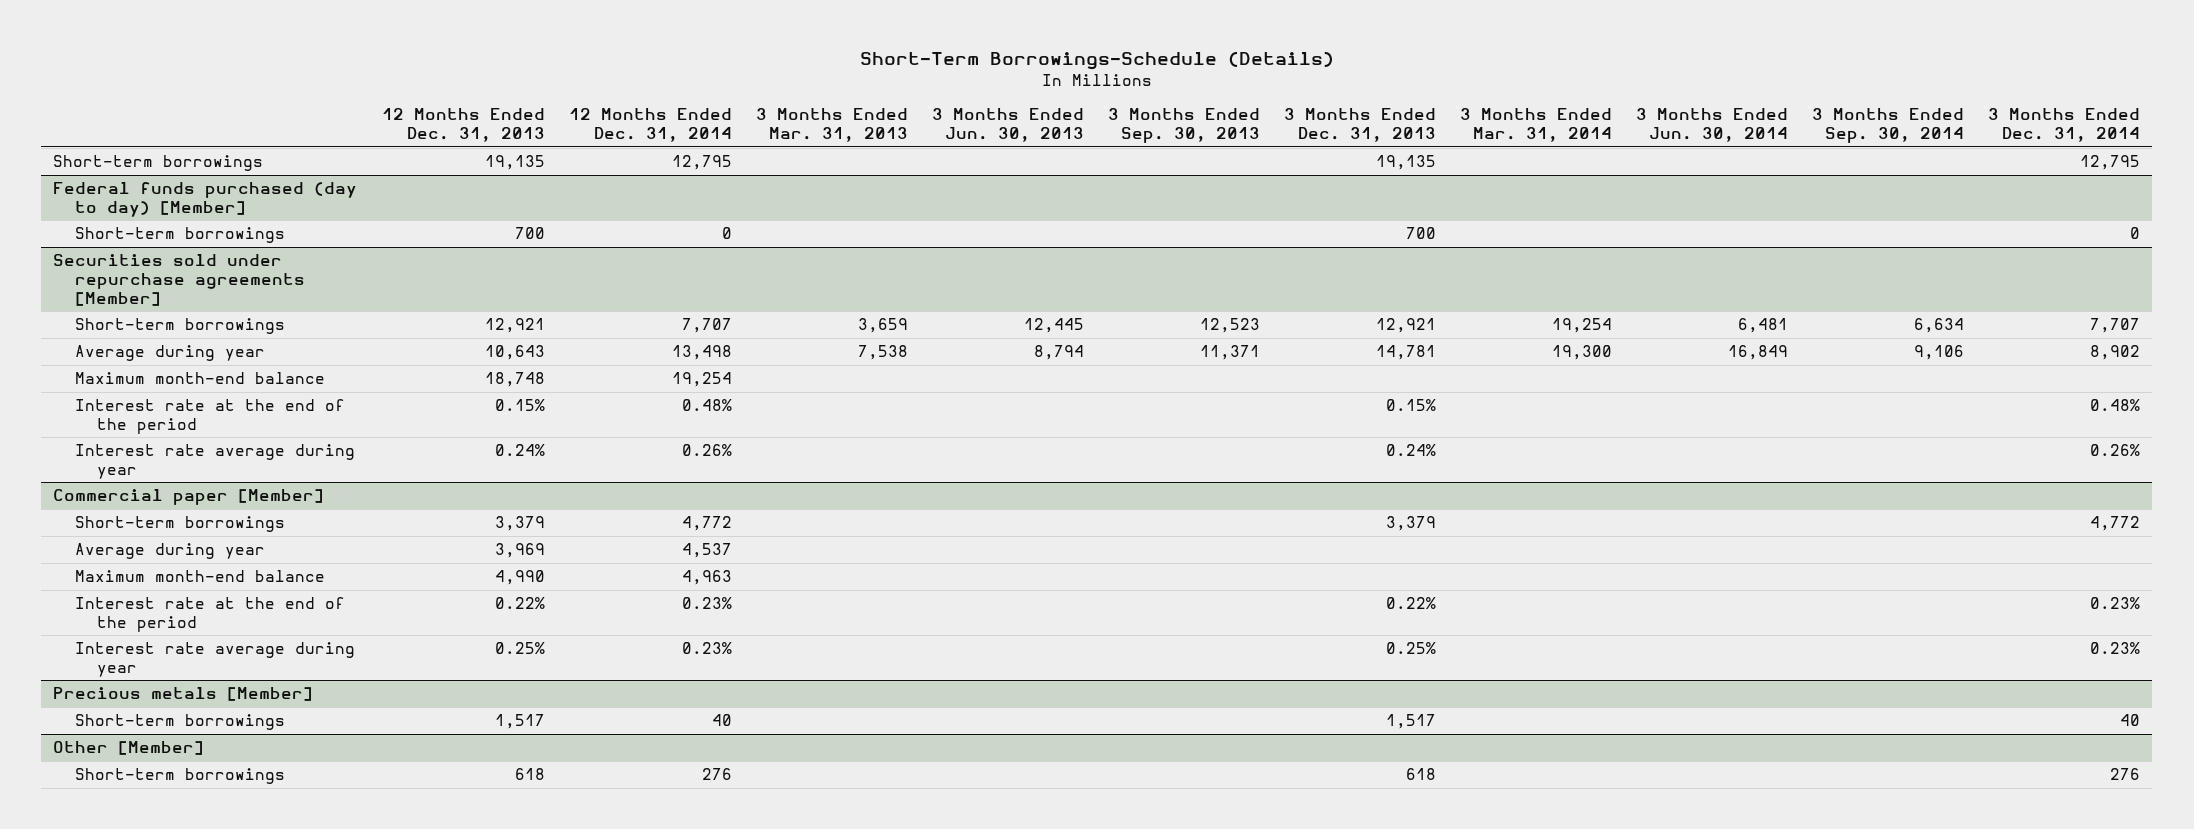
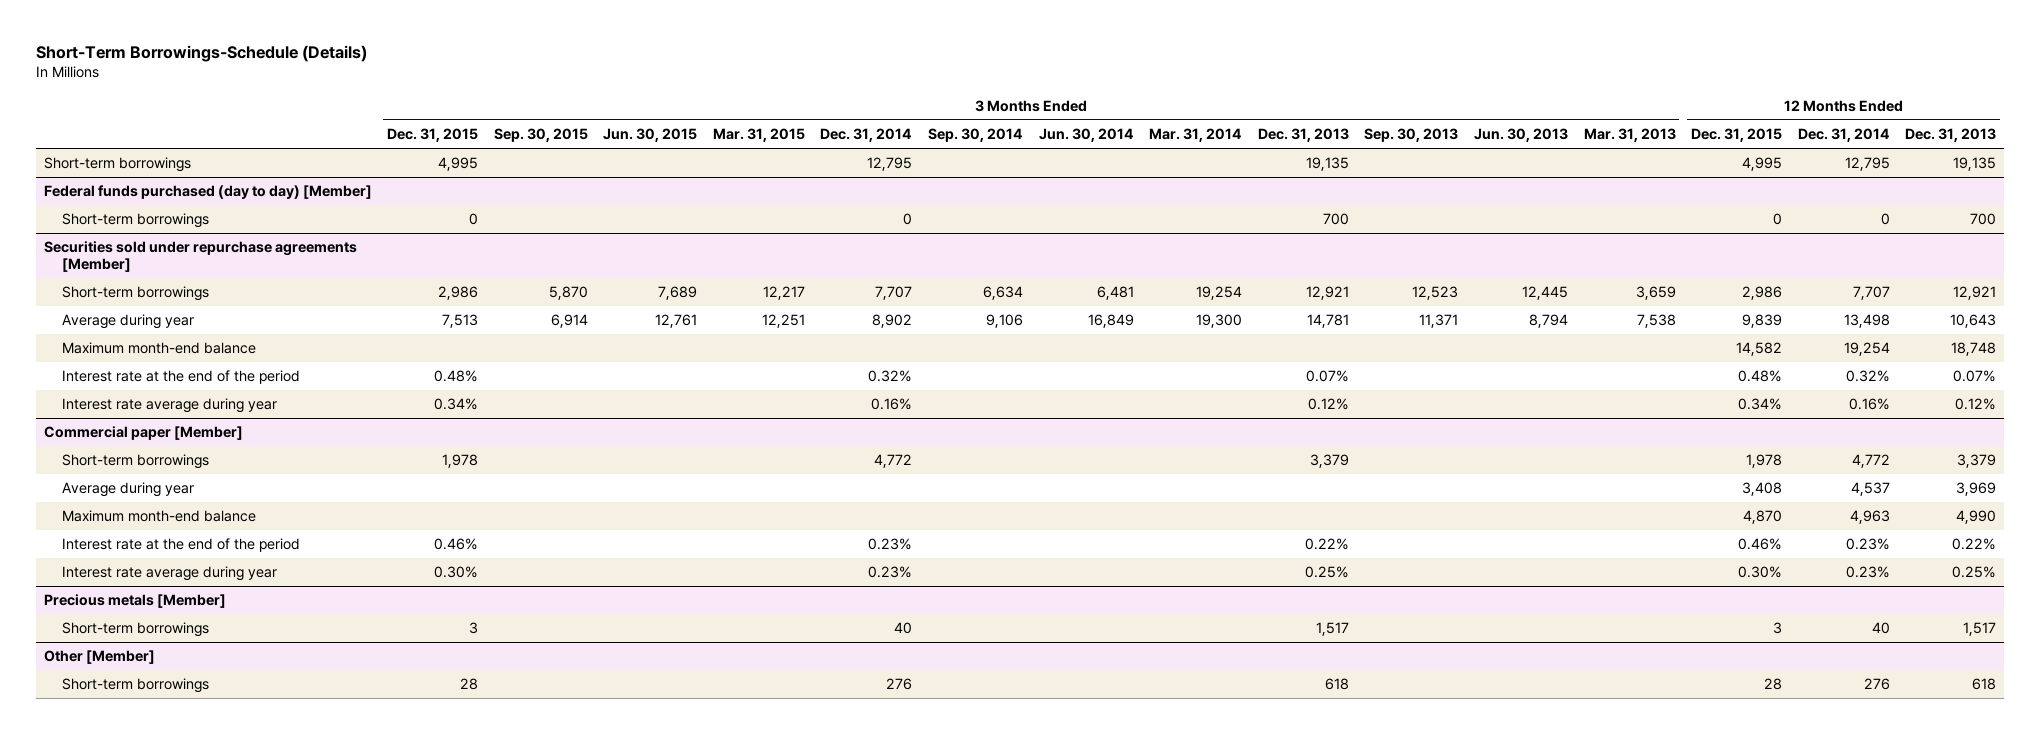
none -> [387,128,479,143] Dec. 31, 2015
none -> [493,128,588,143] Sep. 30, 2015
none -> [603,128,698,143] Jun. 30, 2015
none -> [712,128,805,143] Mar. 31, 2015
none -> [1691,128,1783,143] Dec. 31, 2015
[494,399,545,412] 0.15% -> [1953,370,1997,383] 0.07%
[681,399,732,412] 0.48% -> [1845,370,1890,383] 0.32%
[1385,399,1436,412] 0.15% -> [1305,370,1349,383] 0.07%
[2090,399,2141,412] 0.48% -> [868,370,913,383] 0.32%
[494,444,545,457] 0.24% -> [1955,398,1997,411] 0.12%
[681,444,732,457] 0.26% -> [1848,398,1890,411] 0.16%
[1385,444,1436,457] 0.24% -> [1307,398,1349,411] 0.12%
[2090,444,2141,457] 0.26% -> [871,398,913,411] 0.16%

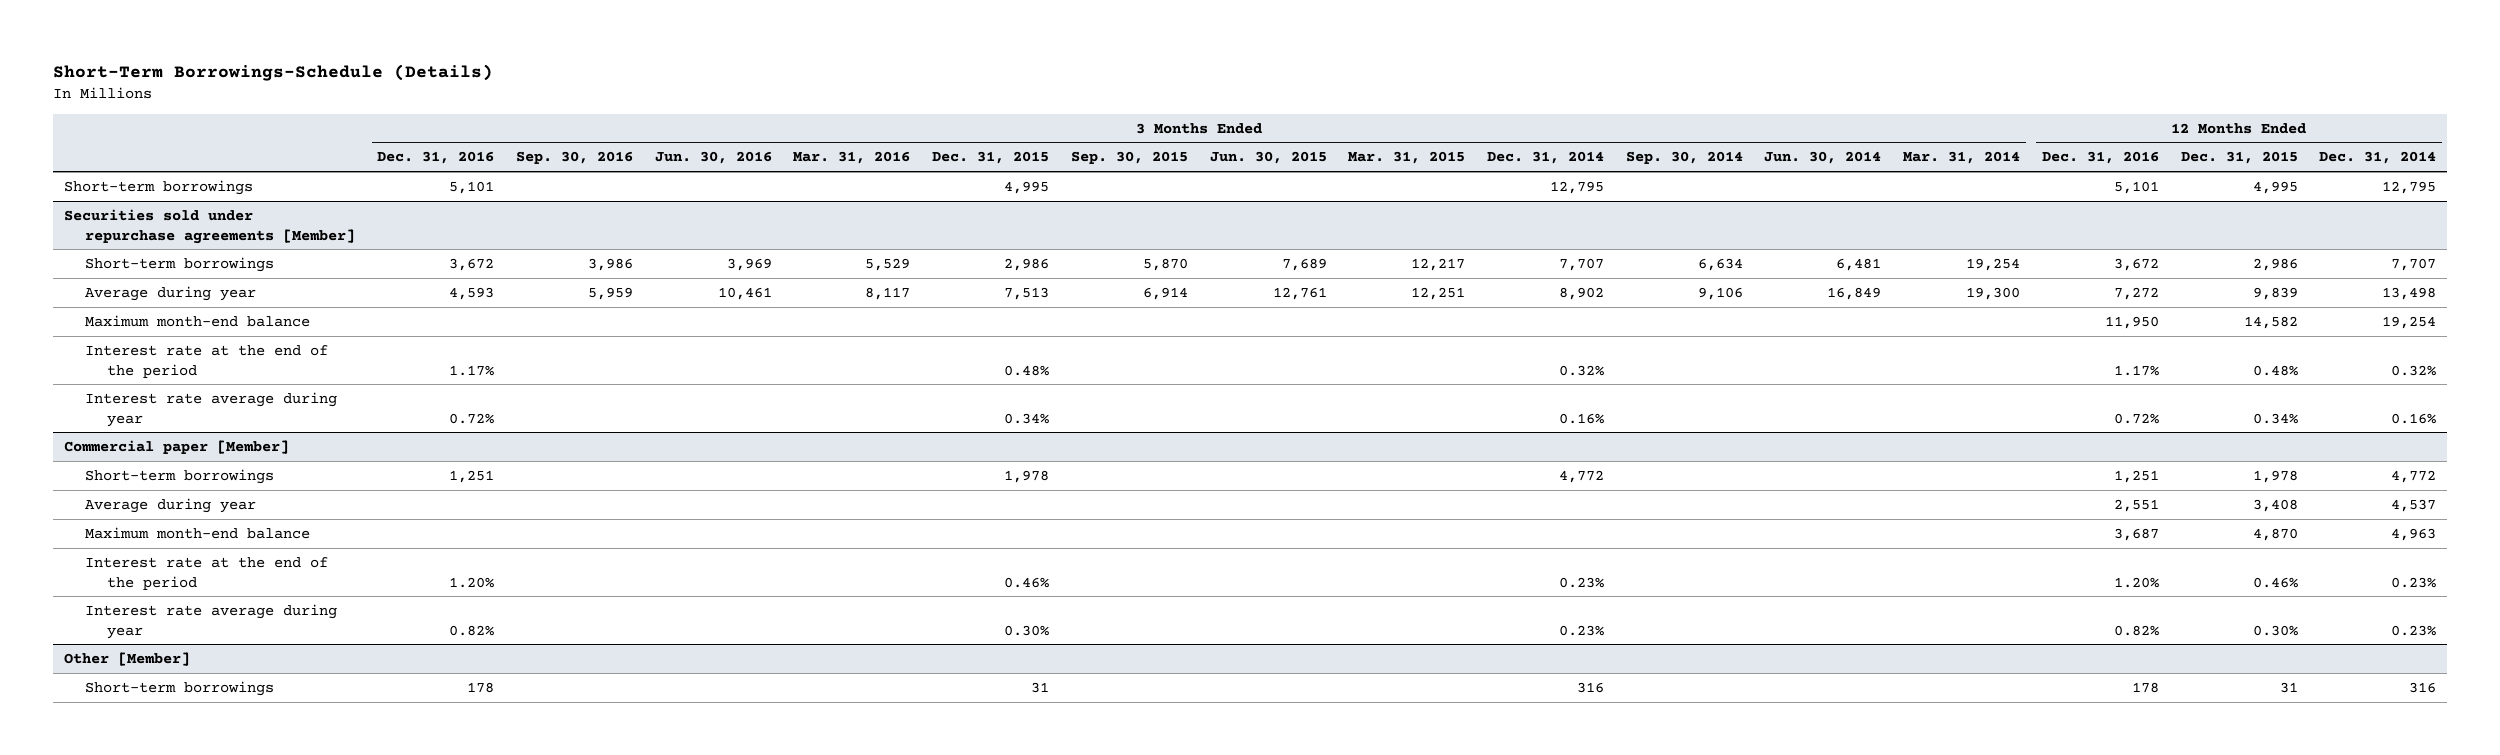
[1257,128,1349,143] Dec. 31, 2013 -> none
[1364,128,1459,143] Sep. 30, 2013 -> none
[1473,128,1568,143] Jun. 30, 2013 -> none
[1583,128,1676,143] Mar. 31, 2013 -> none
[1905,128,1997,143] Dec. 31, 2013 -> none
none -> [377,151,495,165] Dec. 31, 2016
none -> [515,151,633,165] Sep. 30, 2016
none -> [654,151,772,165] Jun. 30, 2016
none -> [793,151,911,165] Mar. 31, 2016
none -> [2041,151,2159,165] Dec. 31, 2016
[43,185,372,200] Federal funds purchased (day to day) [Member] -> none
[61,213,209,229] Short-term borrowings -> none
[43,594,226,609] Precious metals [Member] -> none
[61,622,209,638] Short-term borrowings -> none
[460,678,479,691] 28 -> [1031,681,1050,693] 31
[886,678,913,691] 276 -> [1576,681,1604,693] 316
[1764,678,1783,691] 28 -> [2279,681,2298,693] 31
[1863,678,1890,691] 276 -> [2409,681,2437,693] 316

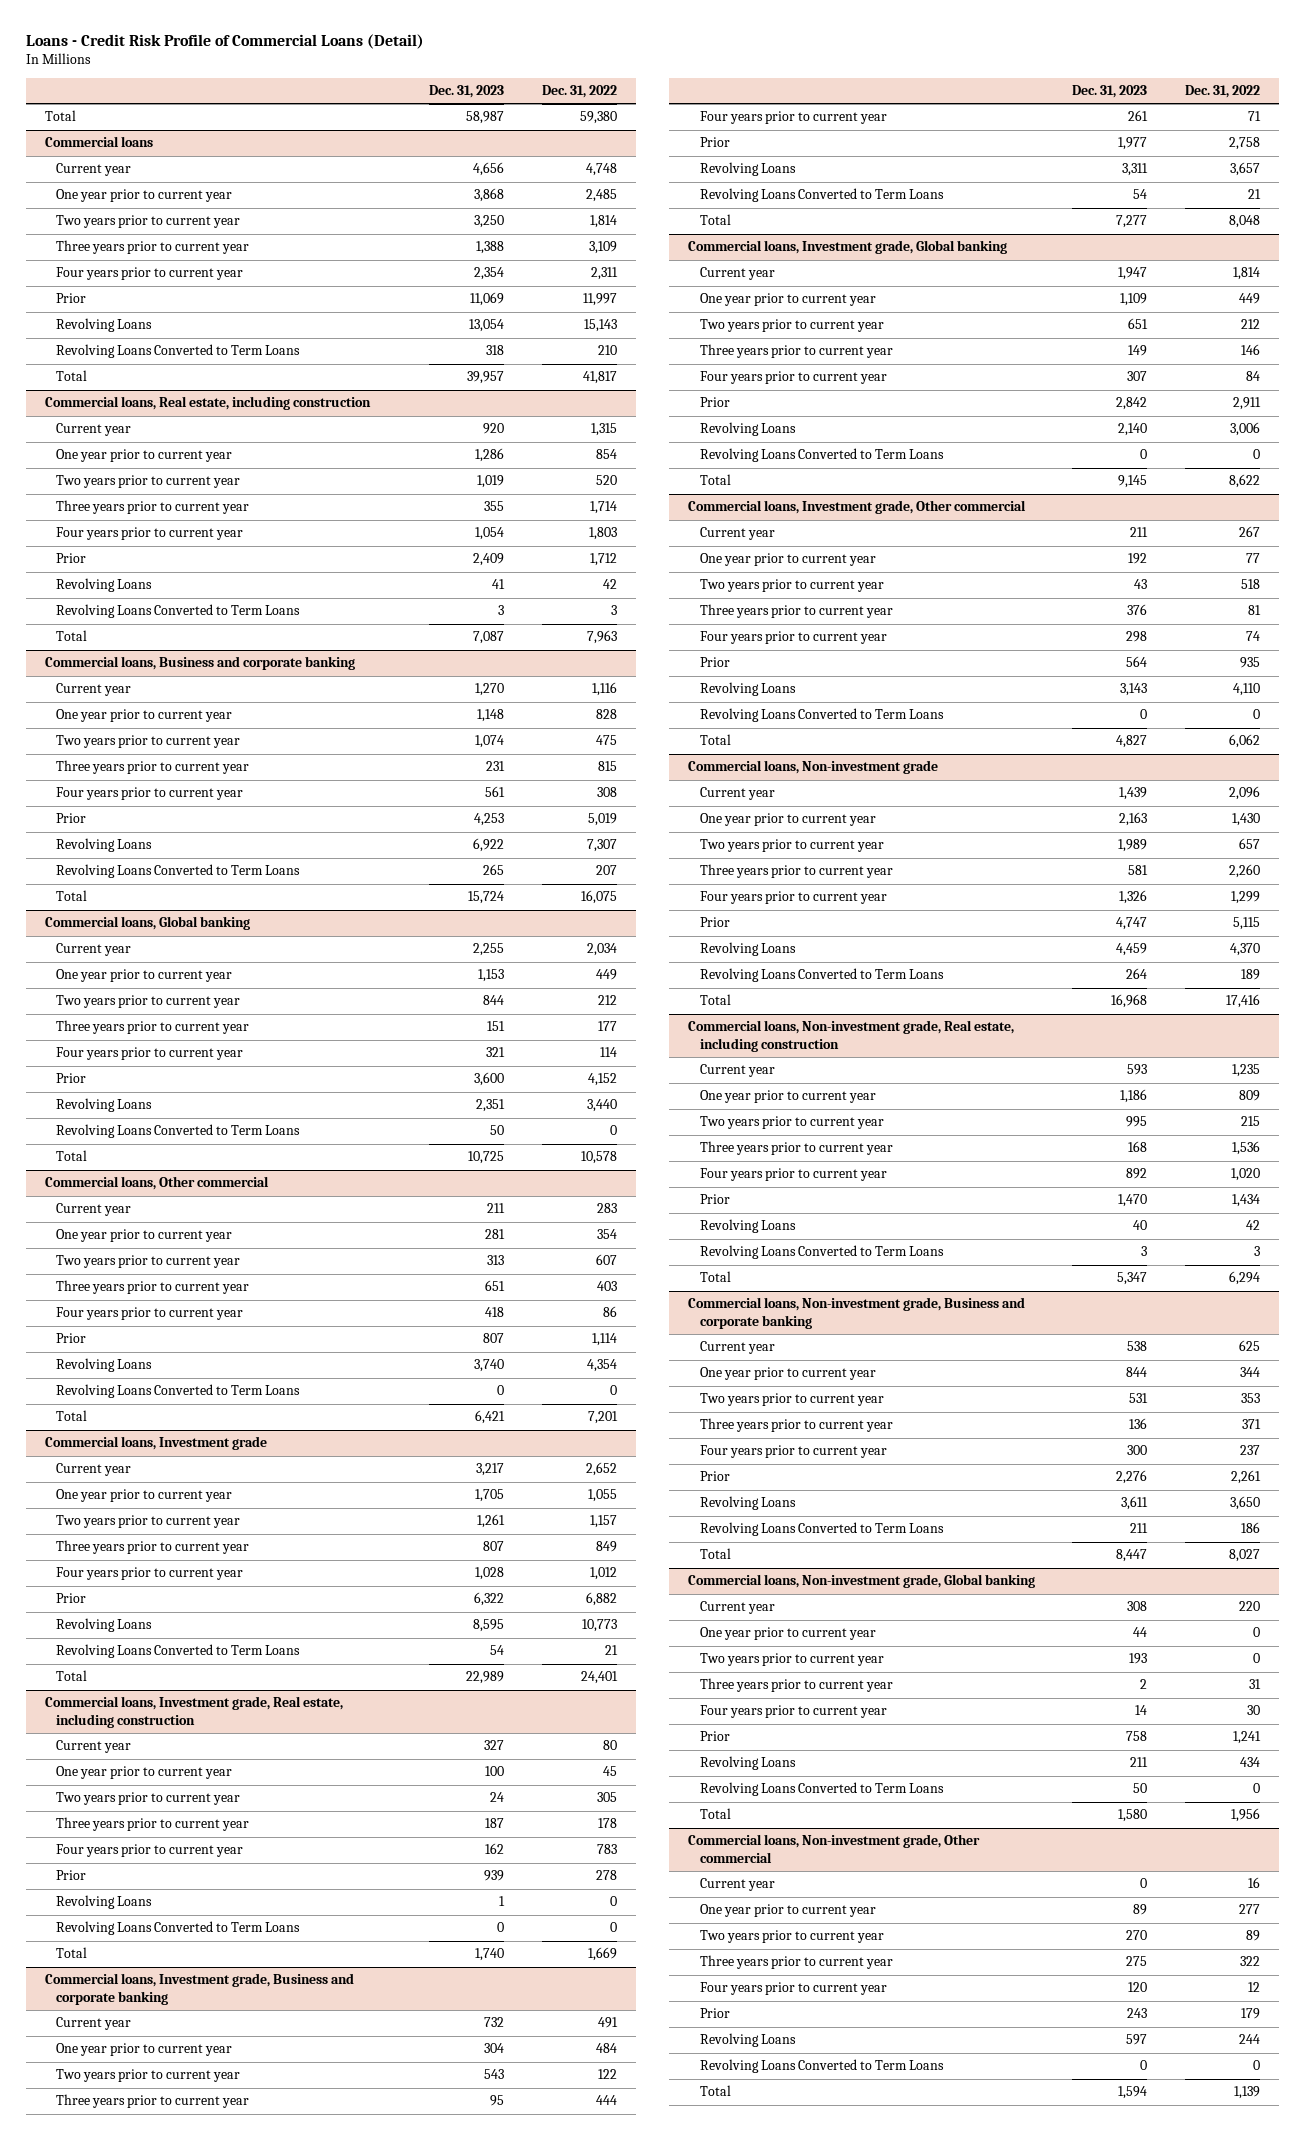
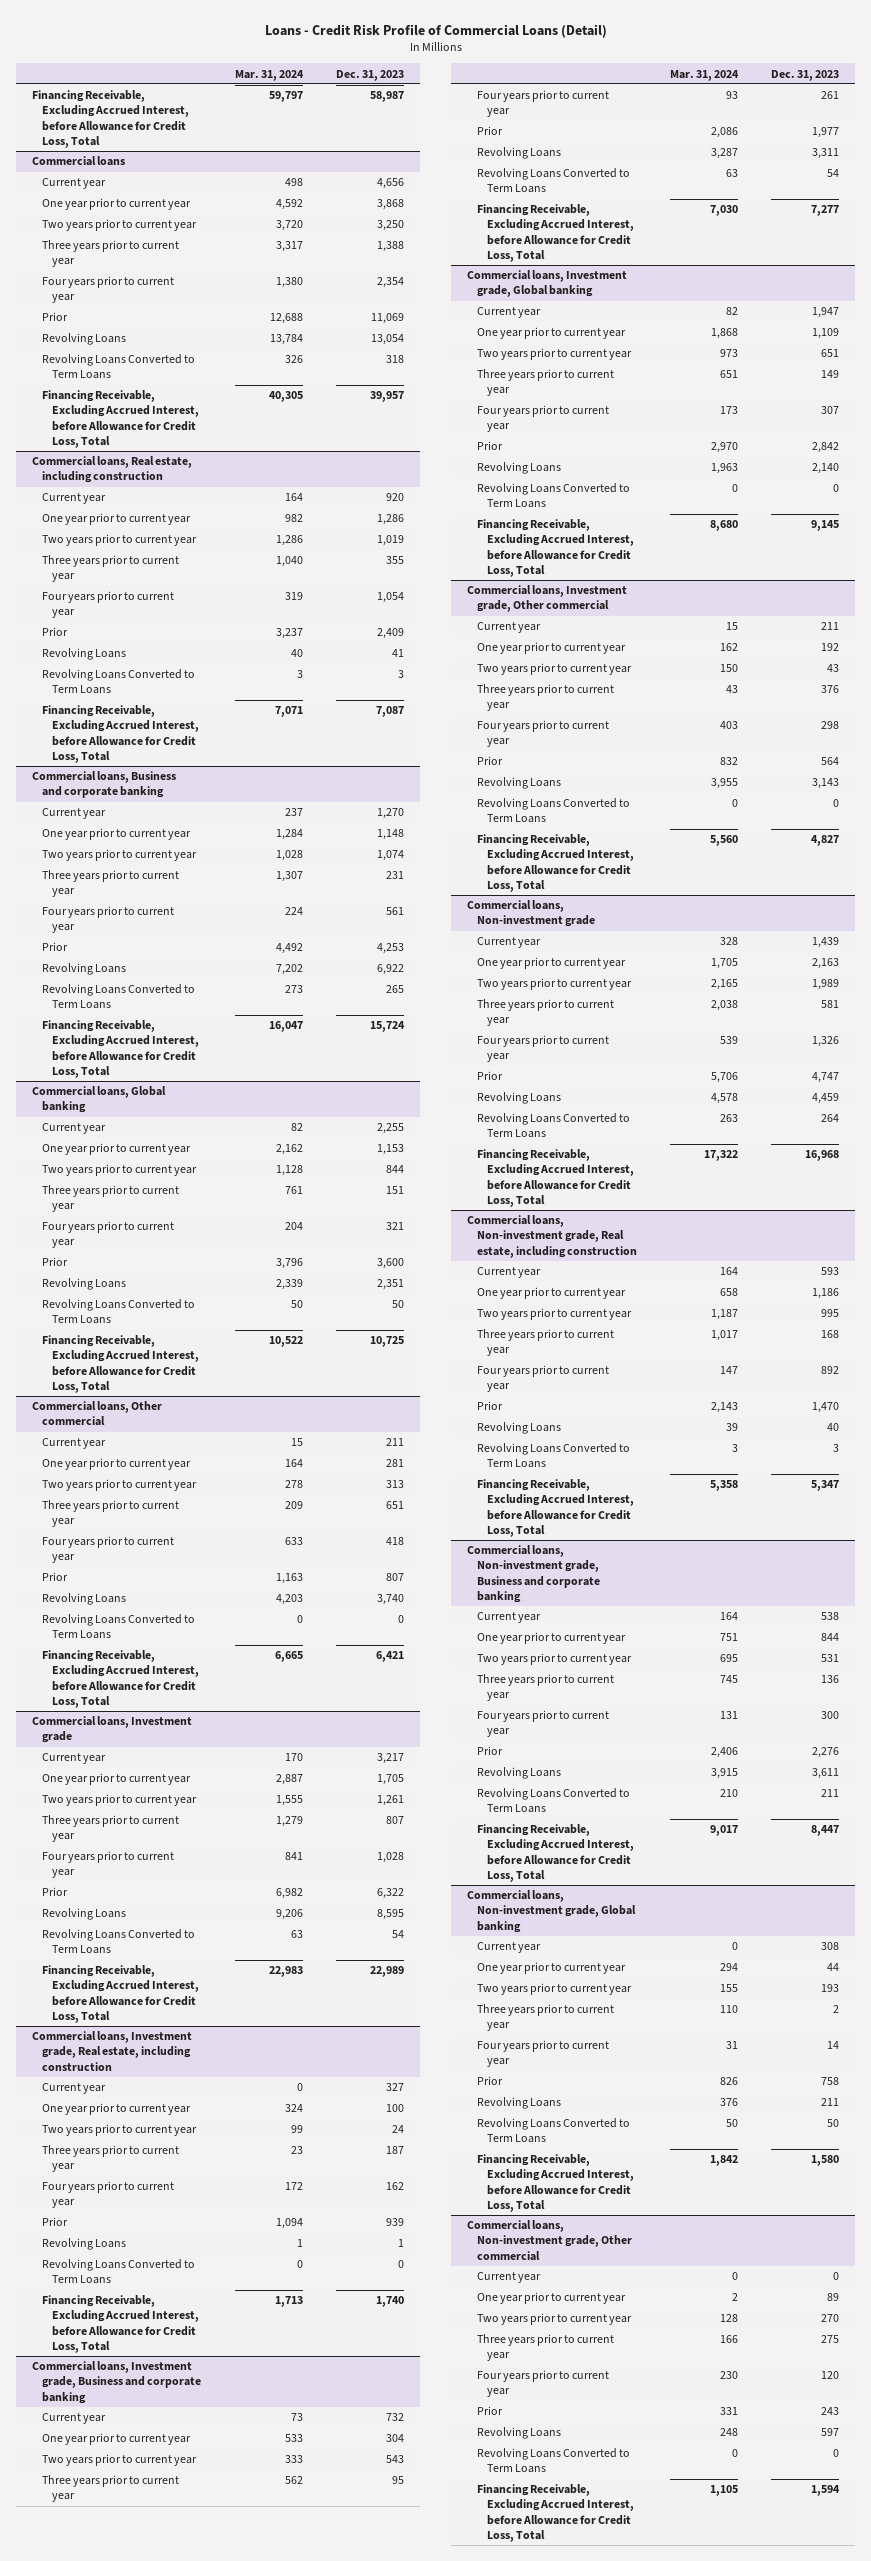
[541,84,617,98] Dec. 31, 2022 -> none
none -> [235,69,305,81] Mar. 31, 2024
[44,110,76,122] Total -> [32,90,190,148] Financing Receivable, Excluding Accrued Interest, before Allowance for Credit Loss, Total
[56,370,88,382] Total -> [42,390,200,448] Financing Receivable, Excluding Accrued Interest, before Allowance for Credit Loss, Total
[56,630,88,642] Total -> [42,705,200,763] Financing Receivable, Excluding Accrued Interest, before Allowance for Credit Loss, Total
[56,890,88,902] Total -> [42,1020,200,1078] Financing Receivable, Excluding Accrued Interest, before Allowance for Credit Loss, Total
[56,1150,88,1162] Total -> [42,1335,200,1393] Financing Receivable, Excluding Accrued Interest, before Allowance for Credit Loss, Total
[56,1410,88,1422] Total -> [42,1650,200,1708] Financing Receivable, Excluding Accrued Interest, before Allowance for Credit Loss, Total
[56,1670,88,1682] Total -> [42,1965,200,2023] Financing Receivable, Excluding Accrued Interest, before Allowance for Credit Loss, Total
[56,1947,88,1959] Total -> [42,2295,200,2353] Financing Receivable, Excluding Accrued Interest, before Allowance for Credit Loss, Total
[699,214,731,226] Total -> [477,204,635,262] Financing Receivable, Excluding Accrued Interest, before Allowance for Credit Loss, Total
[699,474,731,486] Total -> [477,519,635,577] Financing Receivable, Excluding Accrued Interest, before Allowance for Credit Loss, Total
[699,734,731,746] Total -> [477,834,635,892] Financing Receivable, Excluding Accrued Interest, before Allowance for Credit Loss, Total
[699,994,731,1006] Total -> [477,1149,635,1207] Financing Receivable, Excluding Accrued Interest, before Allowance for Credit Loss, Total
[699,1271,731,1283] Total -> [477,1479,635,1537] Financing Receivable, Excluding Accrued Interest, before Allowance for Credit Loss, Total
[699,1548,731,1560] Total -> [477,1824,635,1882] Financing Receivable, Excluding Accrued Interest, before Allowance for Credit Loss, Total
[699,1808,731,1820] Total -> [477,2154,635,2212] Financing Receivable, Excluding Accrued Interest, before Allowance for Credit Loss, Total
[699,2085,731,2097] Total -> [477,2484,635,2542] Financing Receivable, Excluding Accrued Interest, before Allowance for Credit Loss, Total

